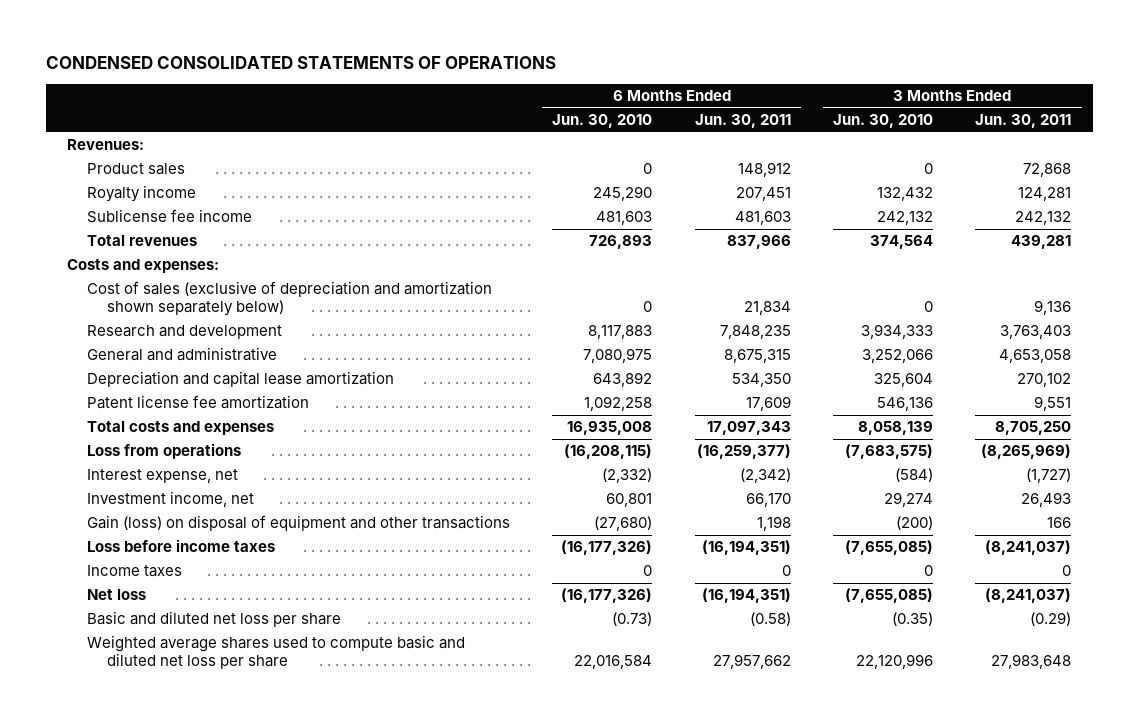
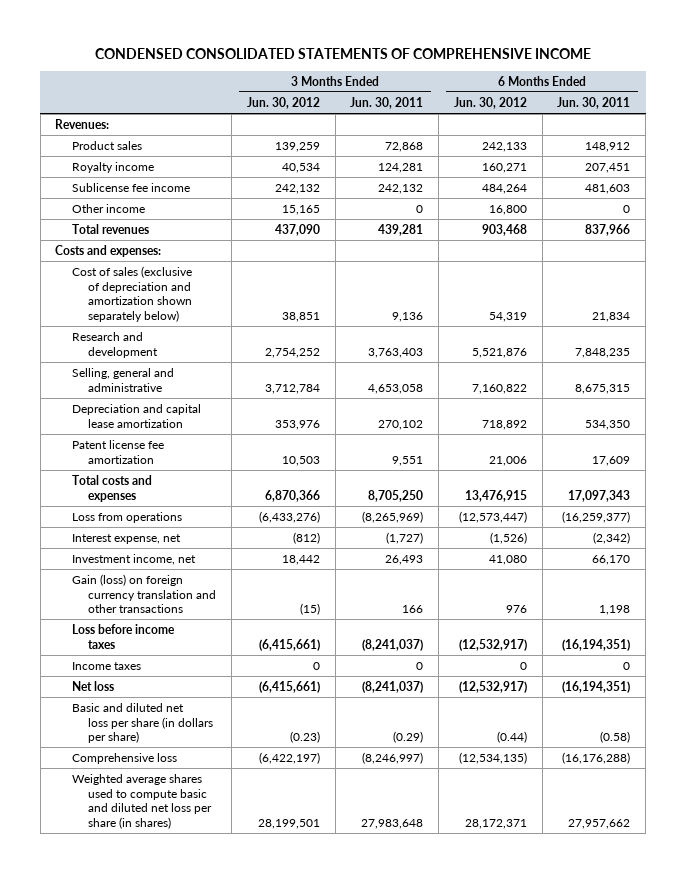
[46,55,557,69] CONDENSED CONSOLIDATED STATEMENTS OF OPERATIONS -> [94,47,591,59] CONDENSED CONSOLIDATED STATEMENTS OF COMPREHENSIVE INCOME
[552,113,653,128] Jun. 30, 2010 -> none
[833,113,934,128] Jun. 30, 2010 -> none
none -> [246,96,320,109] Jun. 30, 2012
none -> [453,96,527,109] Jun. 30, 2012
none -> [71,203,145,213] Other income
[87,347,278,362] General and administrative -> [71,367,174,392] Selling, general and administrative
[87,515,511,532] Gain (loss) on disposal of equipment and other transactions -> [71,573,217,614] Gain (loss) on foreign currency translation and other transactions
[87,611,342,628] Basic and diluted net loss per share -> [71,702,214,744] Basic and diluted net loss per share (in dollars per share)
none -> [71,752,177,764] Comprehensive loss
[87,635,466,670] Weighted average shares used to compute basic and diluted net loss per share -> [71,773,213,829] Weighted average shares used to compute basic and diluted net loss per share (in shares)

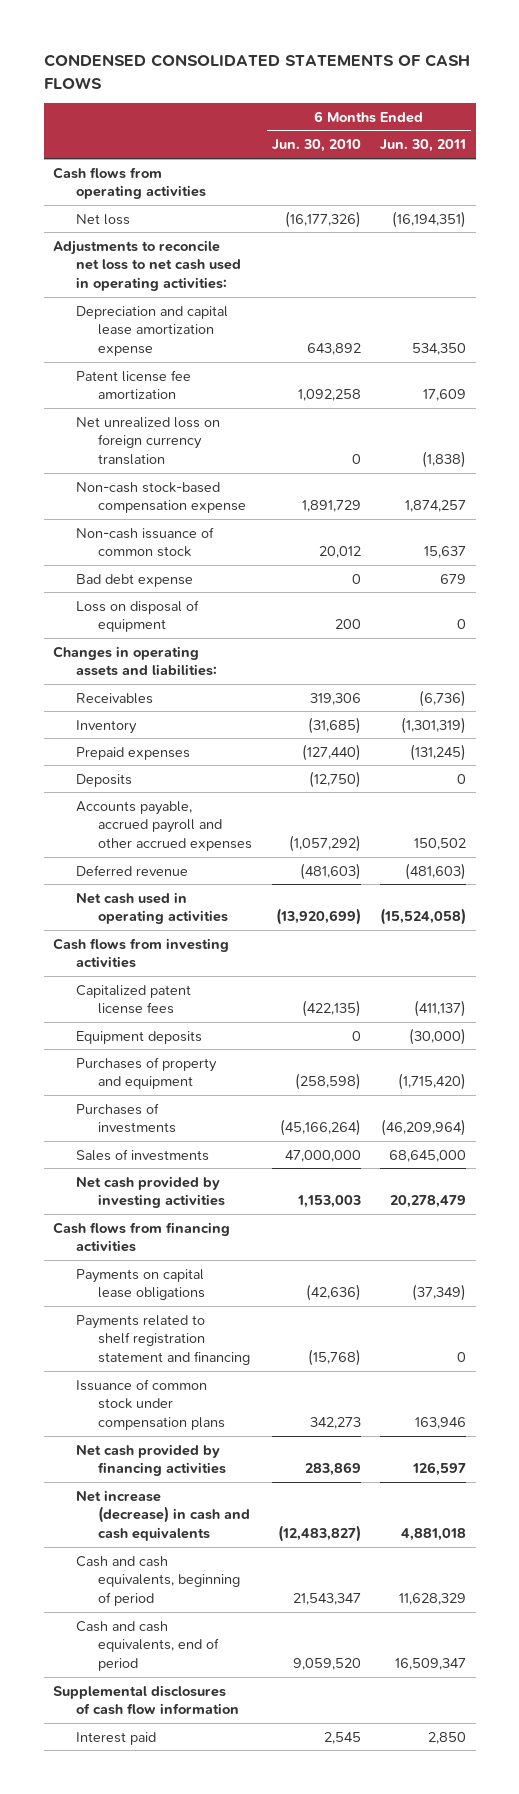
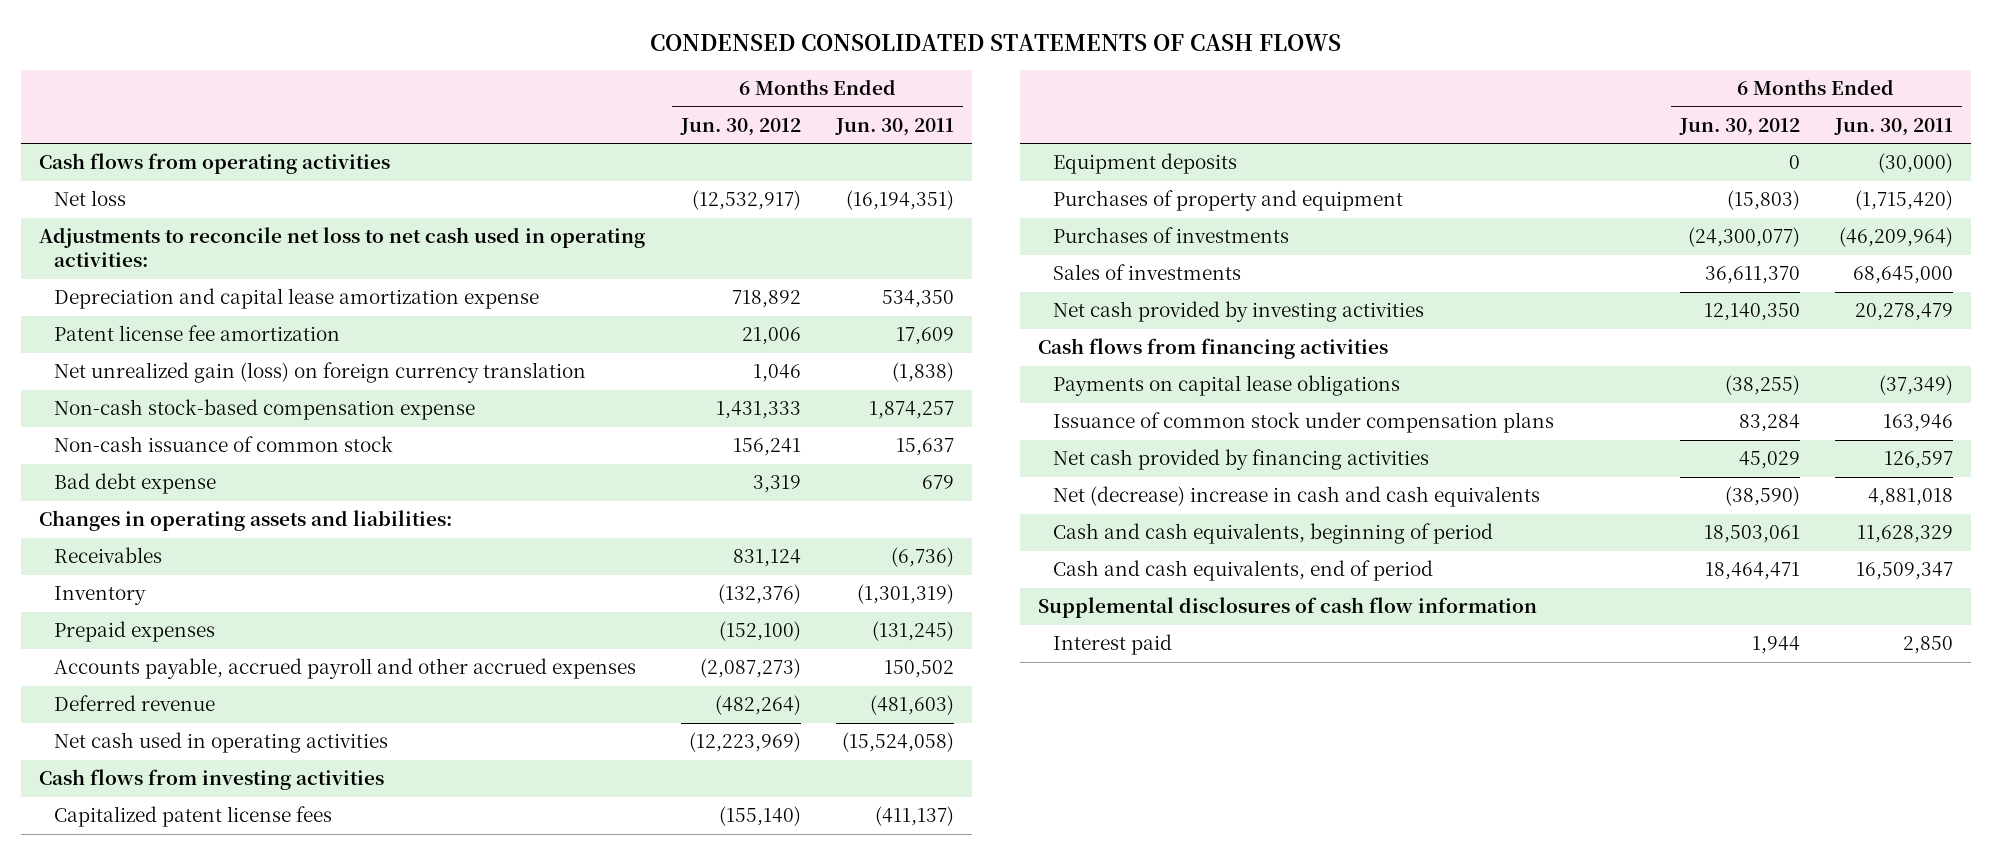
[271,139,361,153] Jun. 30, 2010 -> none
none -> [679,118,801,137] Jun. 30, 2012
[75,416,220,465] Net unrealized loss on foreign currency translation -> [53,362,586,384] Net unrealized gain (loss) on foreign currency translation
[75,599,199,633] Loss on disposal of equipment -> none
[75,773,132,787] Deposits -> none
[75,1314,251,1365] Payments related to shelf registration statement and financing -> none
[75,1489,251,1541] Net increase (decrease) in cash and cash equivalents -> [1052,486,1540,508] Net (decrease) increase in cash and cash equivalents

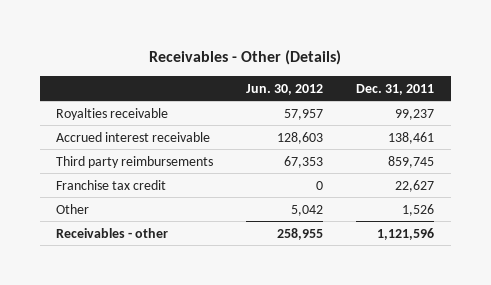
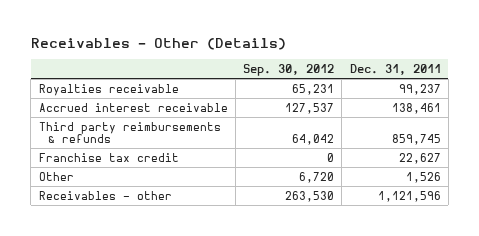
[246,83,324,95] Jun. 30, 2012 -> none
none -> [243,64,335,77] Sep. 30, 2012
[56,155,214,168] Third party reimbursements -> [38,121,221,144] Third party reimbursements & refunds

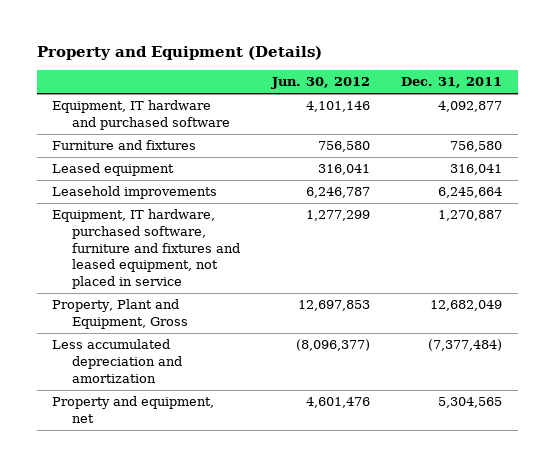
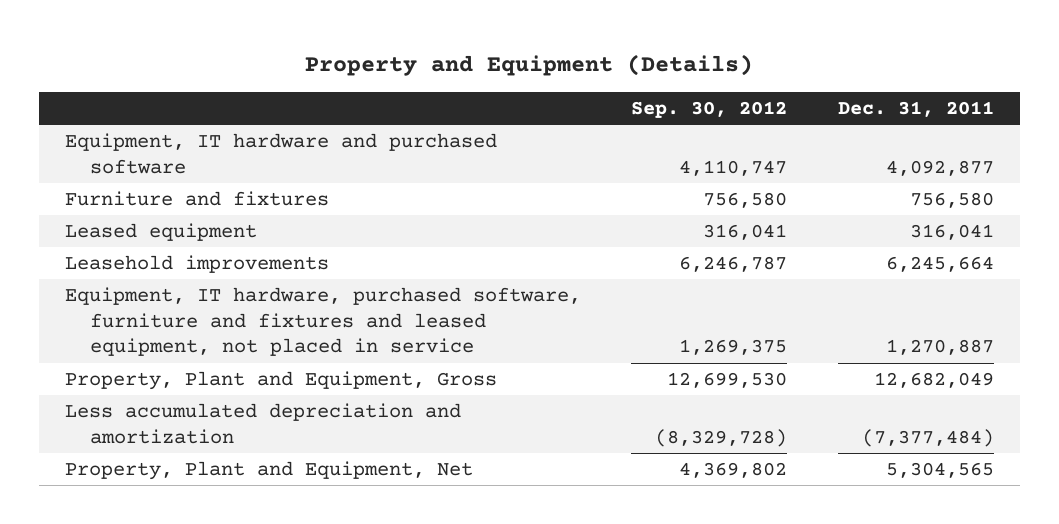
[270,77,370,90] Jun. 30, 2012 -> none
none -> [631,101,788,119] Sep. 30, 2012
[52,396,215,424] Property and equipment, net -> [64,461,473,481] Property, Plant and Equipment, Net

